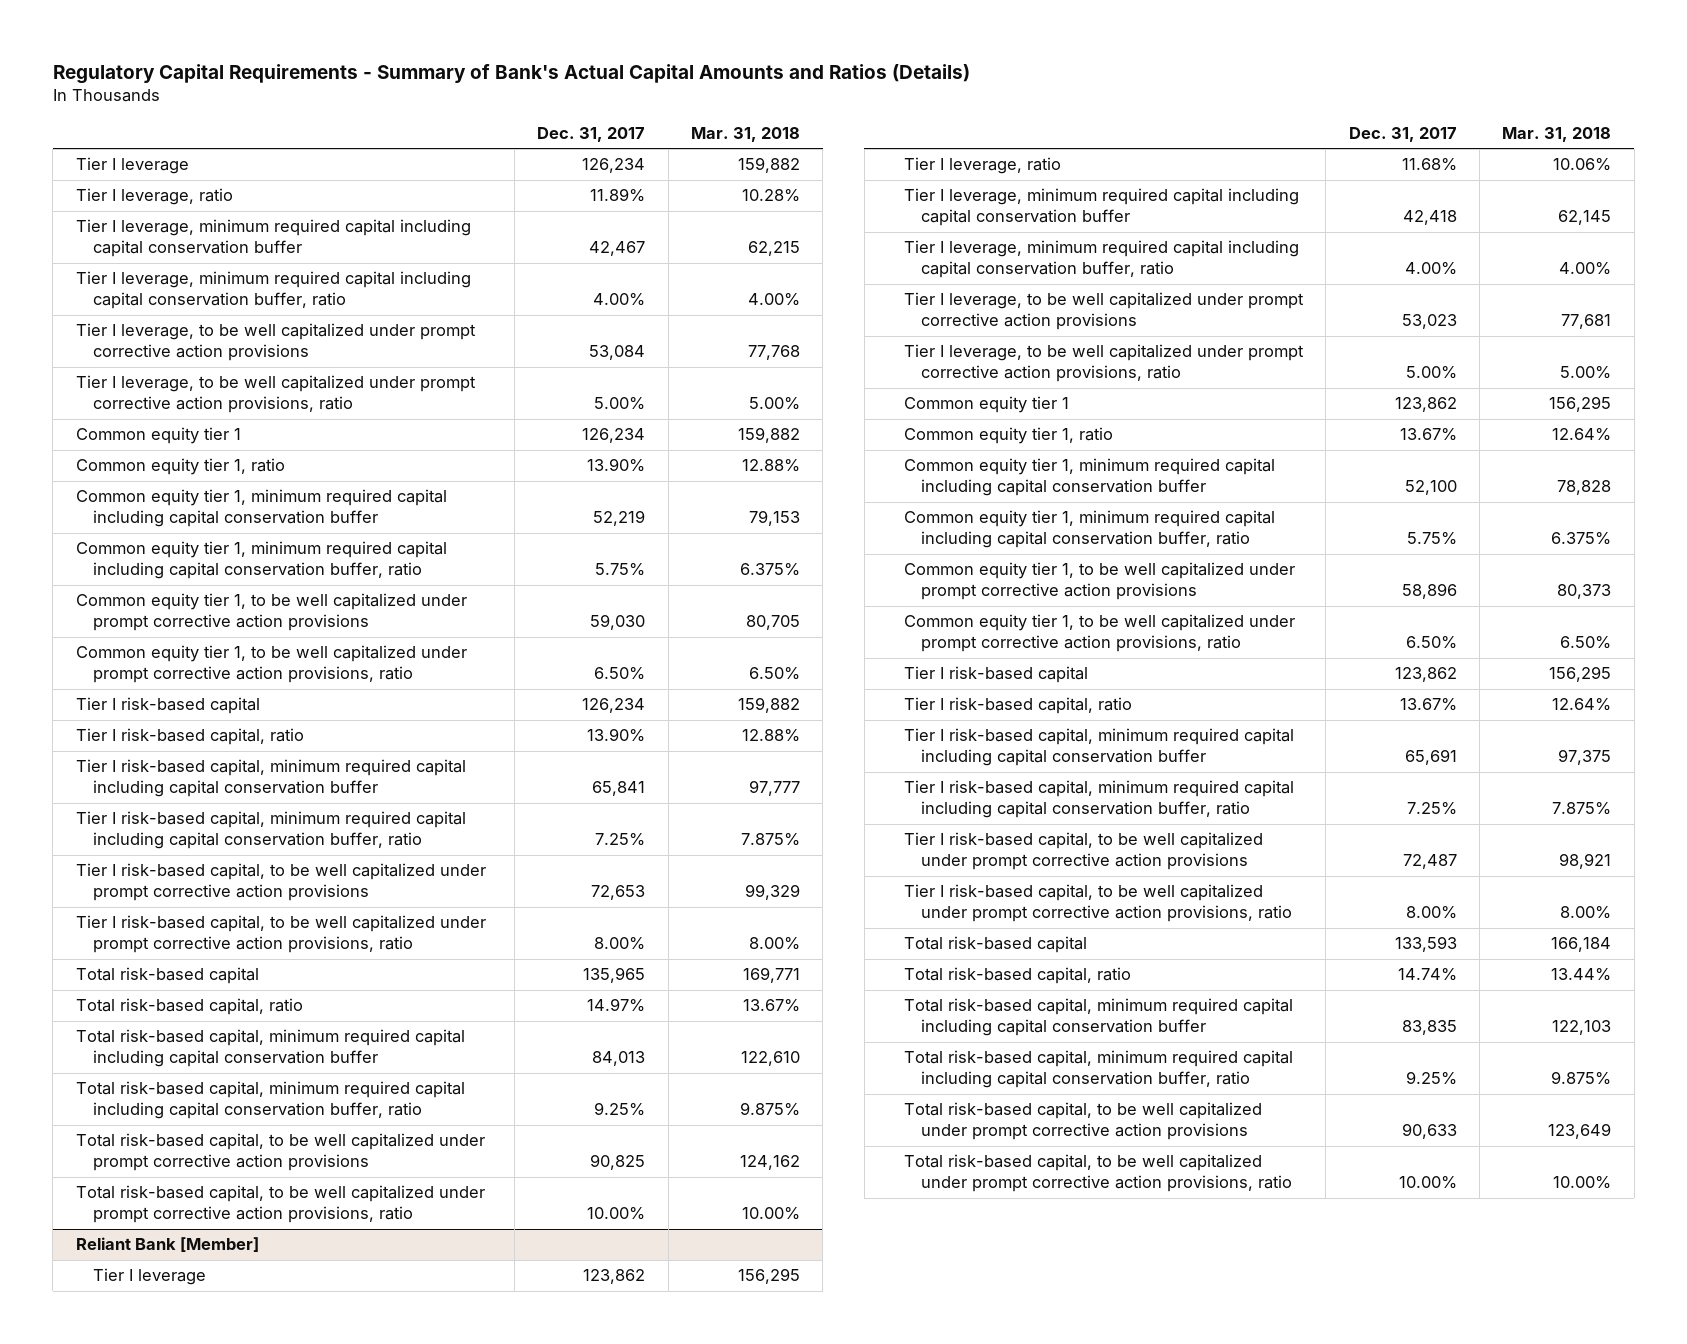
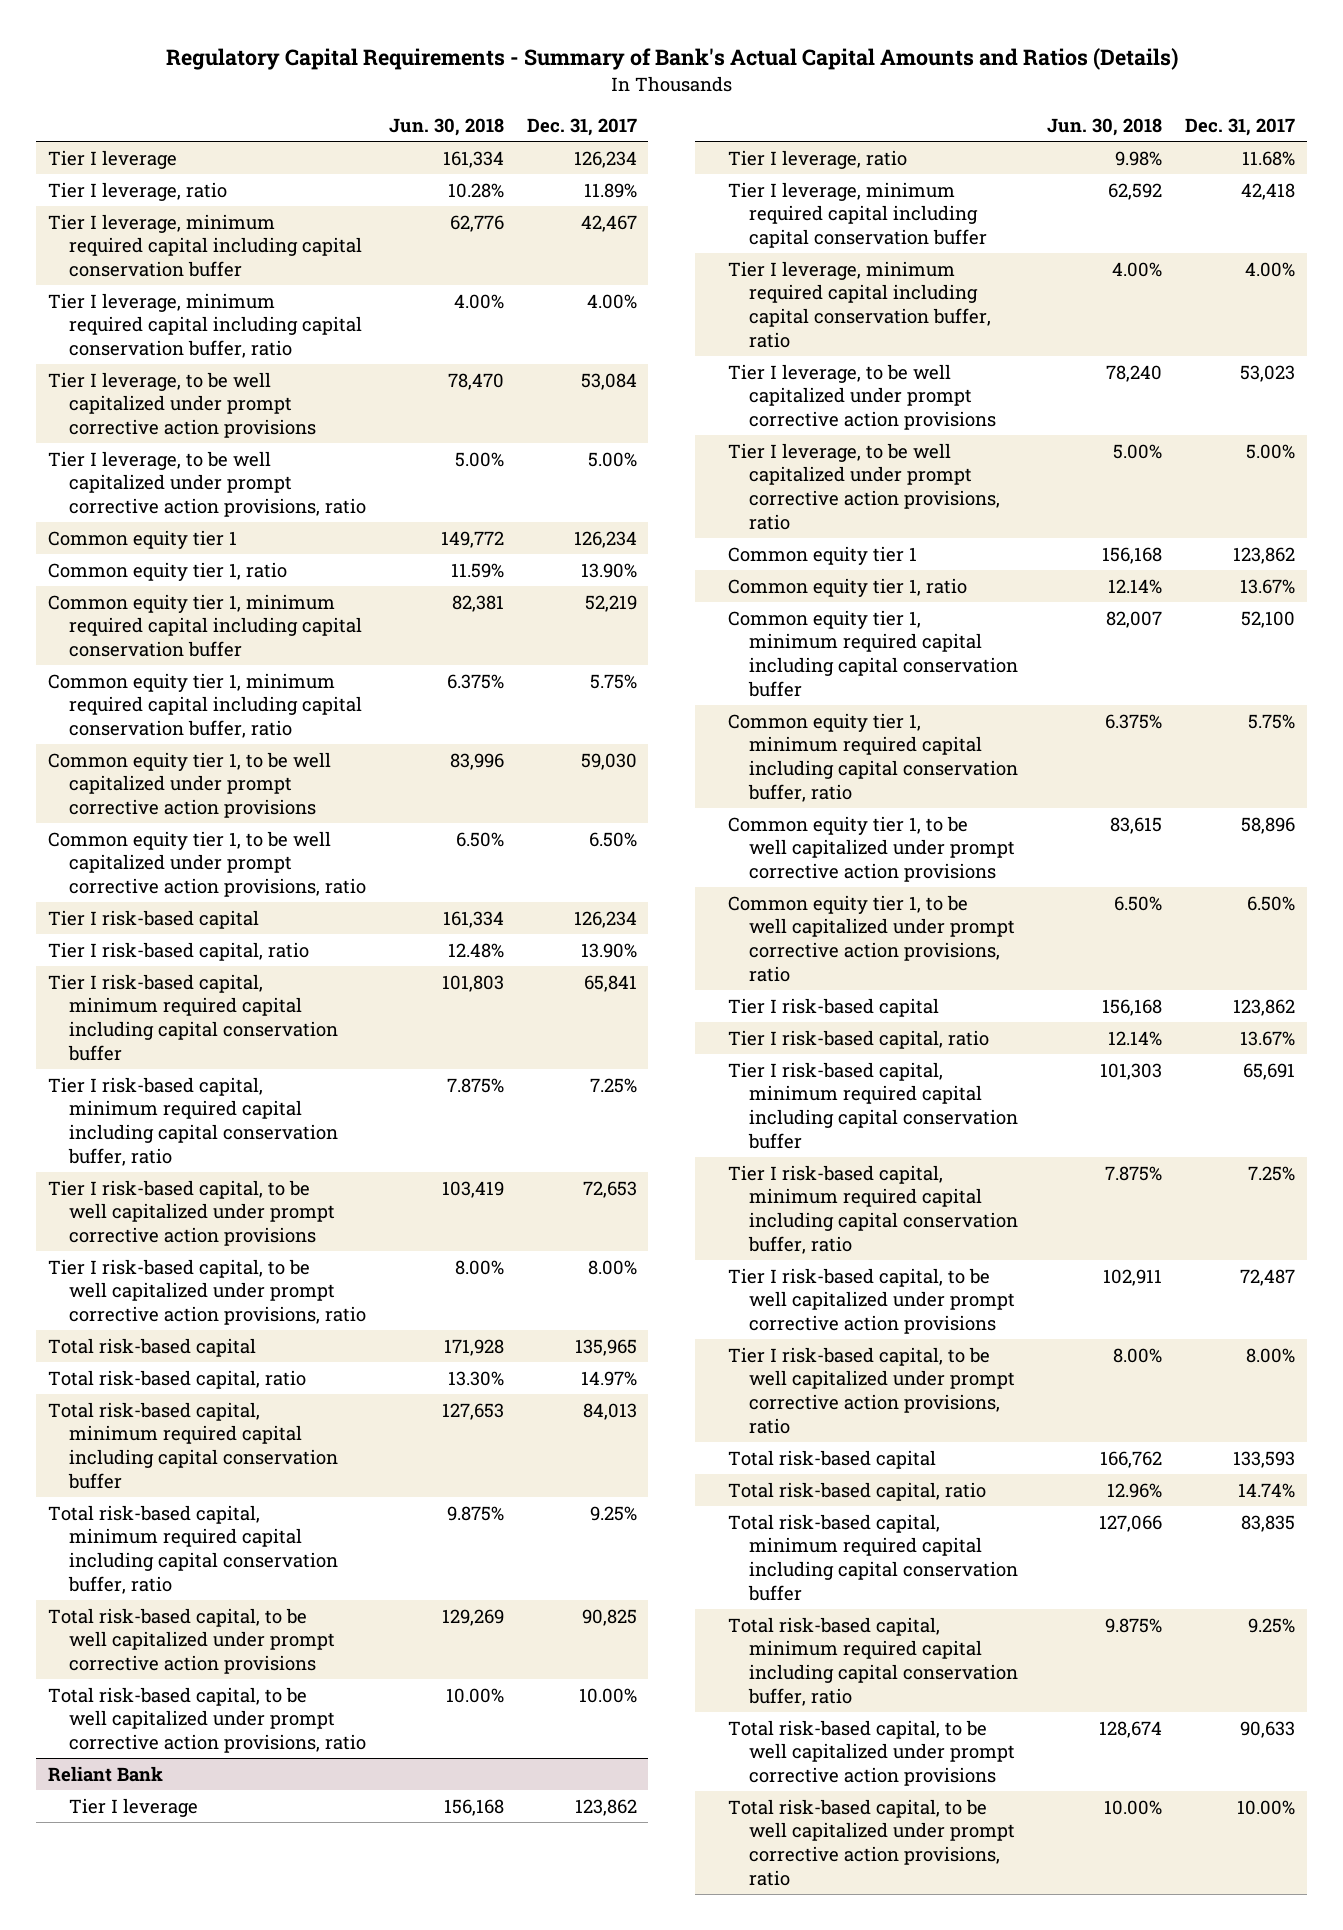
[691,126,801,142] Mar. 31, 2018 -> none
none -> [388,117,504,136] Jun. 30, 2018
[75,1237,259,1253] Reliant Bank [Member] -> [47,1765,163,1782] Reliant Bank

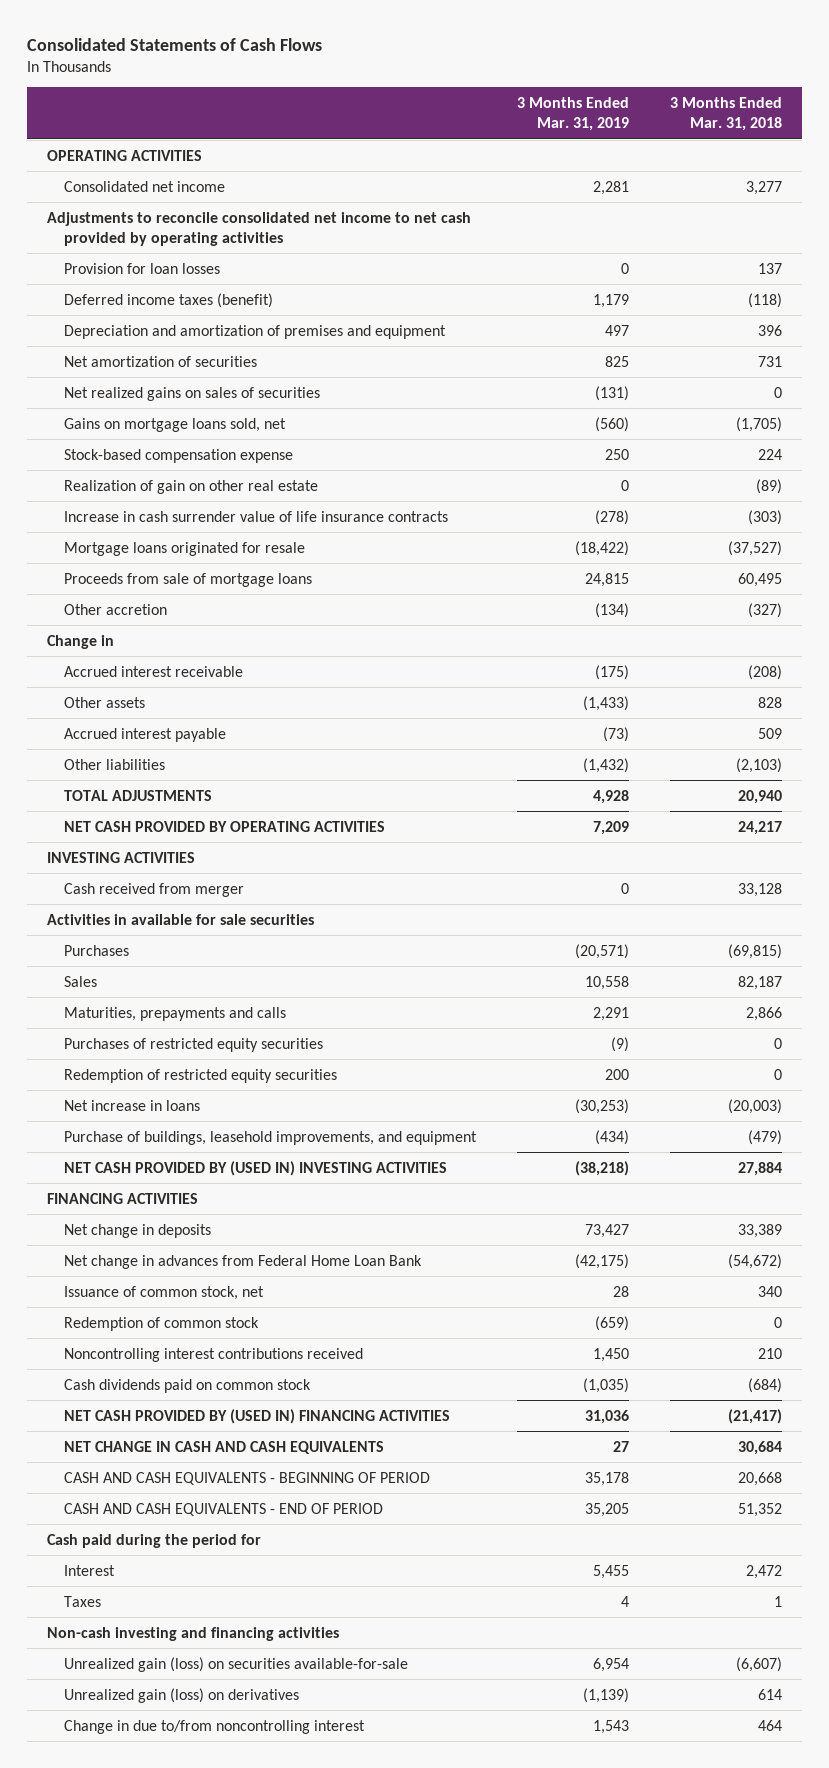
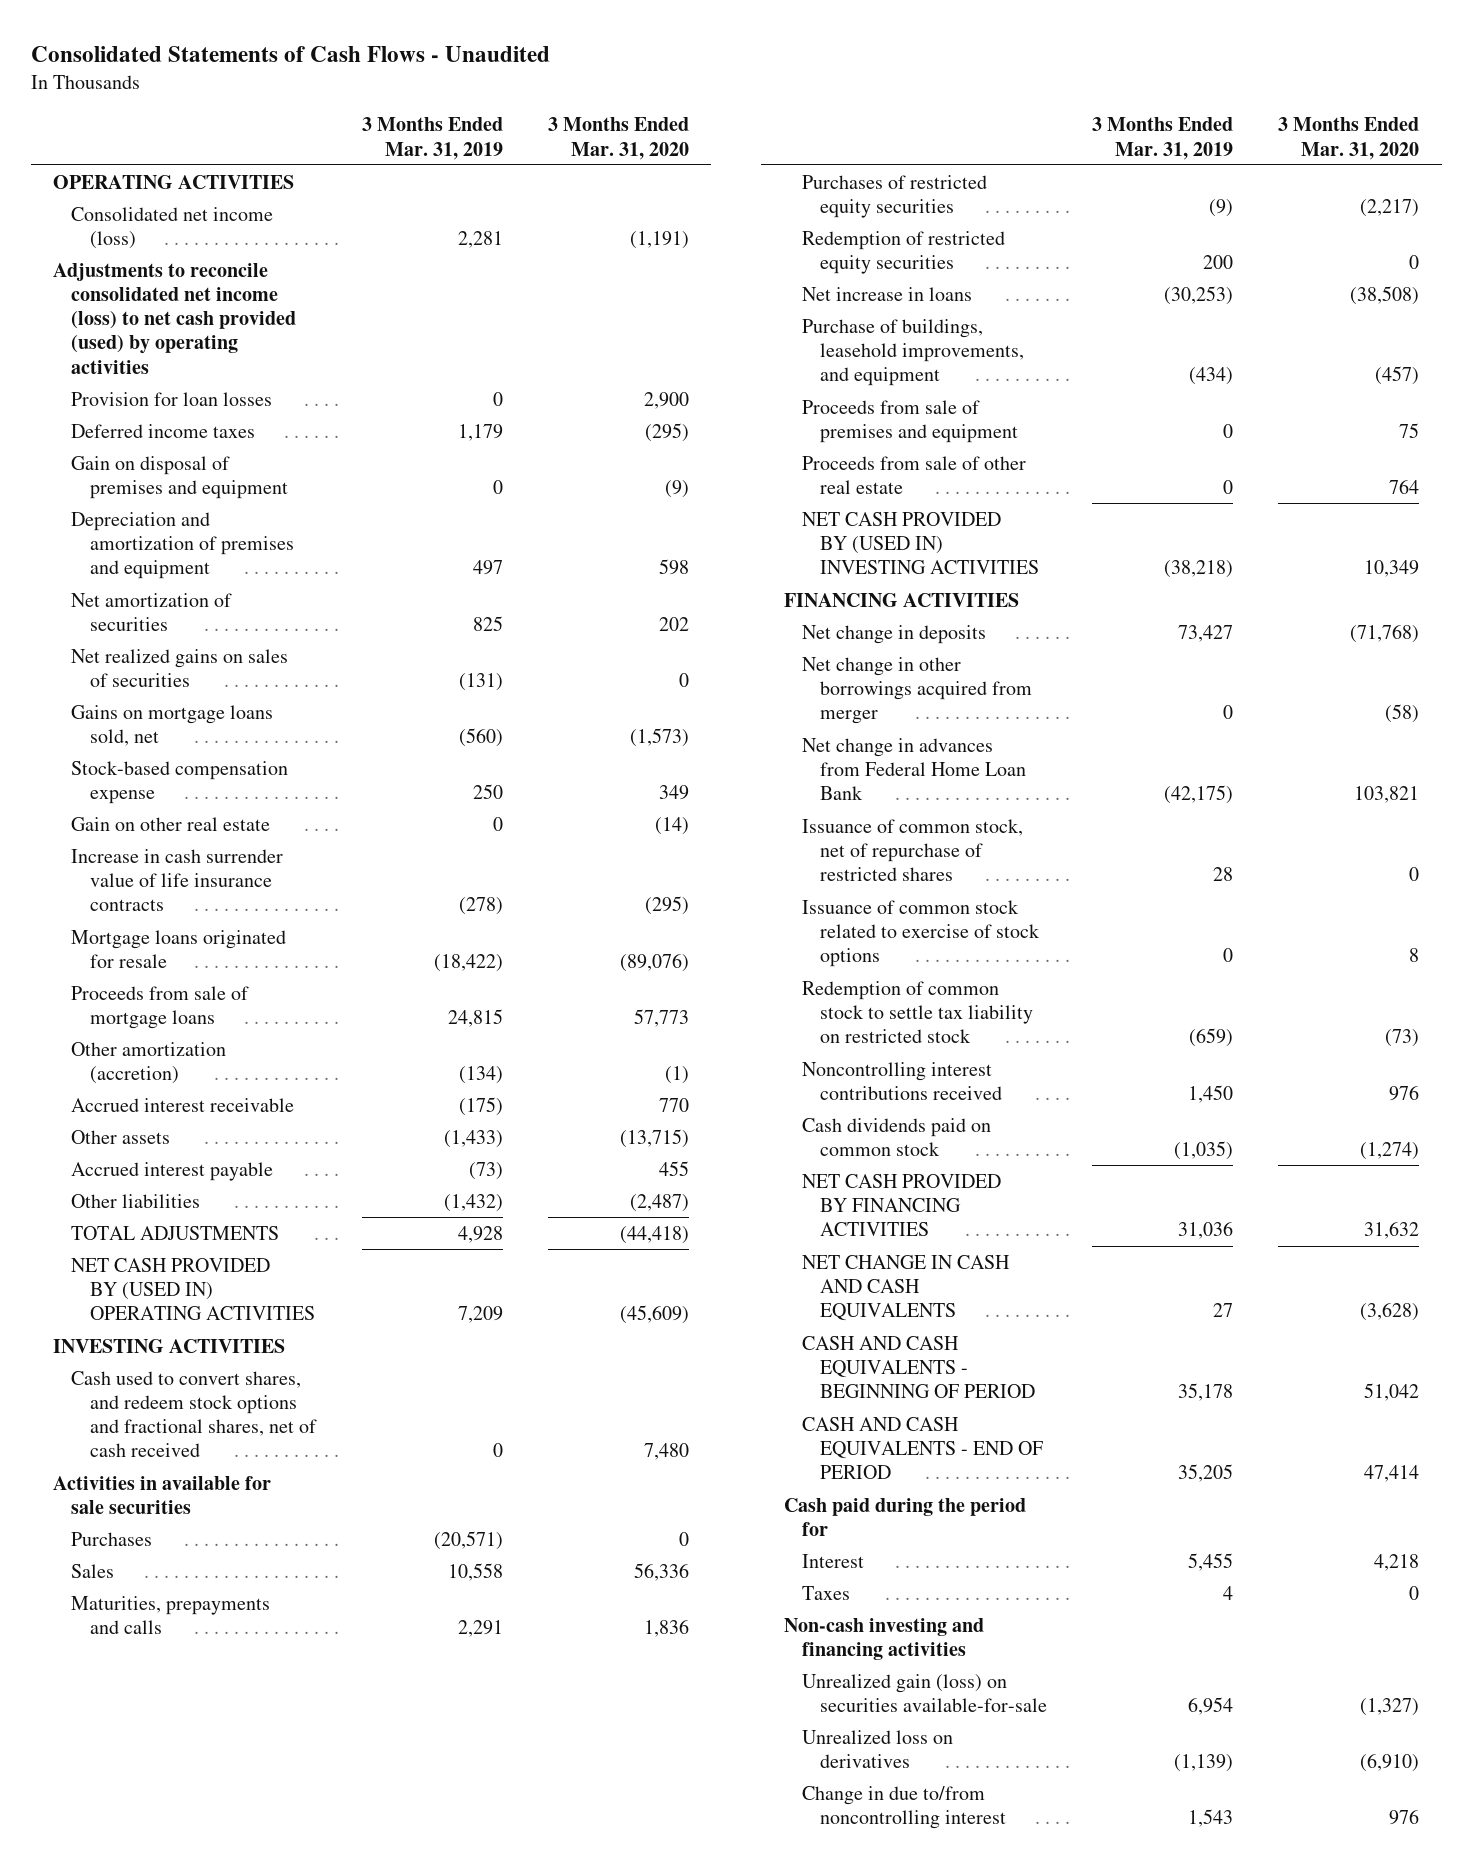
[26,38,322,52] Consolidated Statements of Cash Flows -> [30,45,550,62] Consolidated Statements of Cash Flows - Unaudited
[669,97,782,132] 3 Months Ended Mar. 31, 2018 -> none
none -> [547,117,689,160] 3 Months Ended Mar. 31, 2020
[64,180,226,192] Consolidated net income -> [71,206,274,249] Consolidated net income (loss)
[47,211,472,246] Adjustments to reconcile consolidated net income to net cash provided by operating activities -> [53,262,297,374] Adjustments to reconcile consolidated net income (loss) to net cash provided (used) by operating activities
[64,292,274,308] Deferred income taxes (benefit) -> [71,423,256,438] Deferred income taxes
none -> [71,455,288,499] Gain on disposal of premises and equipment
[64,479,319,494] Realization of gain on other real estate -> [71,816,271,831] Gain on other real estate
[47,634,115,649] Change in -> none
[64,603,168,615] Other accretion -> [71,1041,227,1084] Other amortization (accretion)
[64,820,386,832] NET CASH PROVIDED BY OPERATING ACTIVITIES -> [71,1257,315,1321] NET CASH PROVIDED BY (USED IN) OPERATING ACTIVITIES
[64,882,245,897] Cash received from merger -> none
none -> [71,1370,317,1458] Cash used to convert shares, and redeem stock options and fractional shares, net of cash received
none -> [801,399,1019,443] Proceeds from sale of premises and equipment
none -> [801,455,1026,494] Proceeds from sale of other real estate
none -> [801,656,1033,725] Net change in other borrowings acquired from merger
[64,1285,265,1300] Issuance of common stock, net -> [801,818,1023,882] Issuance of common stock, net of repurchase of restricted shares
none -> [801,899,1041,968] Issuance of common stock related to exercise of stock options
[64,1316,260,1331] Redemption of common stock -> [801,980,1034,1044] Redemption of common stock to settle tax liability on restricted stock
[64,1408,451,1424] NET CASH PROVIDED BY (USED IN) FINANCING ACTIVITIES -> [801,1173,1001,1237] NET CASH PROVIDED BY FINANCING ACTIVITIES
[64,1687,300,1703] Unrealized gain (loss) on derivatives -> [801,1729,953,1768] Unrealized loss on derivatives

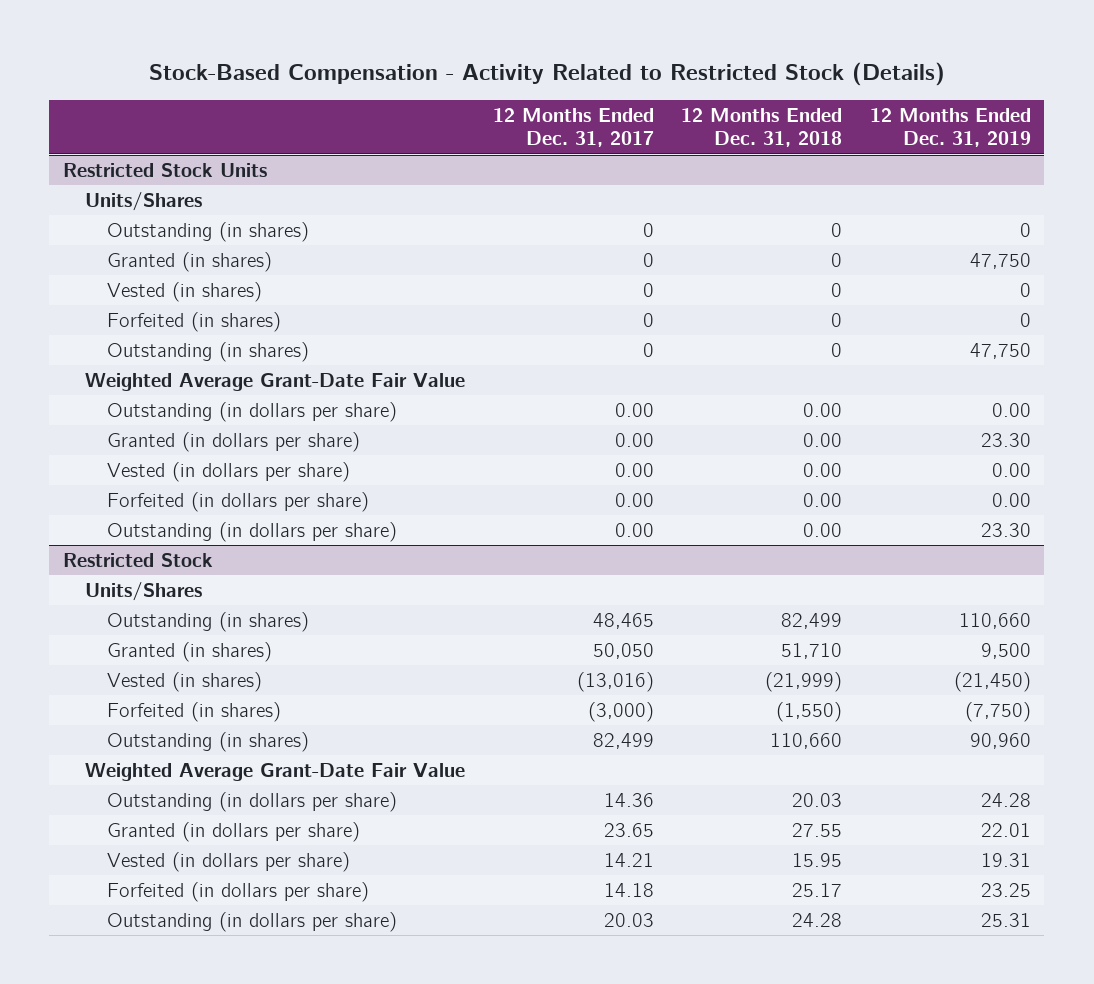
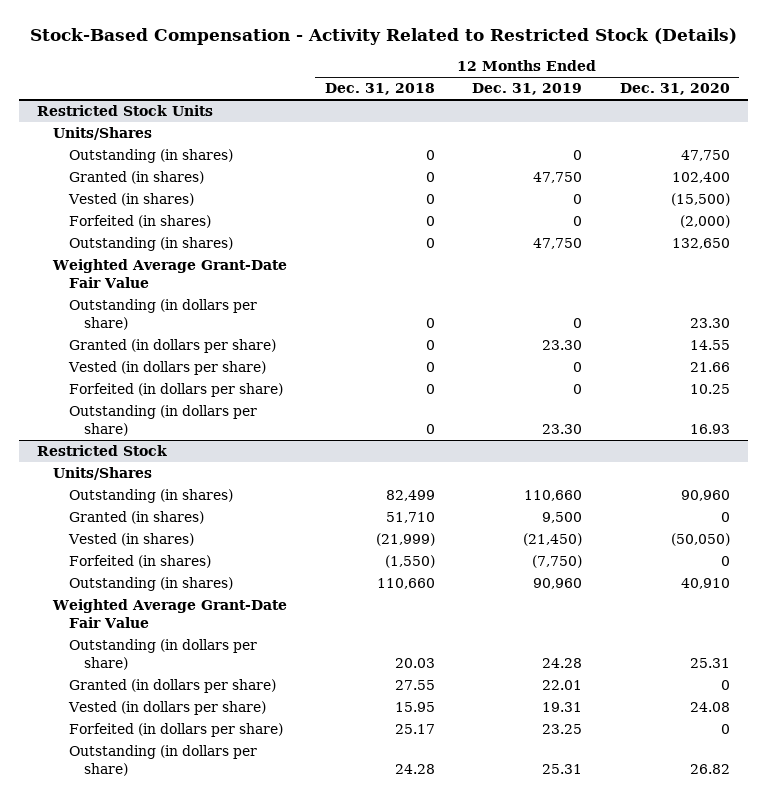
[492,108,654,148] 12 Months Ended Dec. 31, 2017 -> none
none -> [619,83,730,96] Dec. 31, 2020
[803,402,843,417] 0.00 -> [425,317,435,328] 0
[991,402,1031,417] 0.00 -> [573,317,583,328] 0
[803,432,843,447] 0.00 -> [425,340,435,351] 0
[803,462,843,477] 0.00 -> [425,362,435,373] 0
[991,462,1031,477] 0.00 -> [573,362,583,373] 0
[803,492,843,507] 0.00 -> [425,384,435,395] 0
[991,492,1031,507] 0.00 -> [573,384,583,395] 0
[803,522,843,537] 0.00 -> [425,423,435,434] 0

